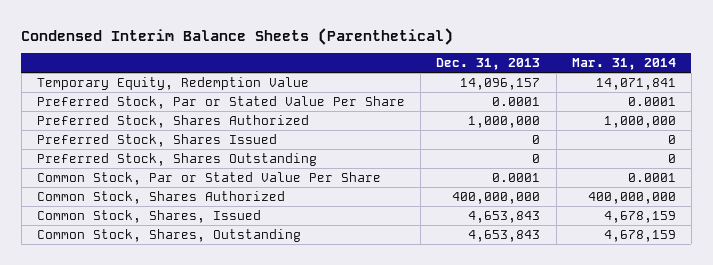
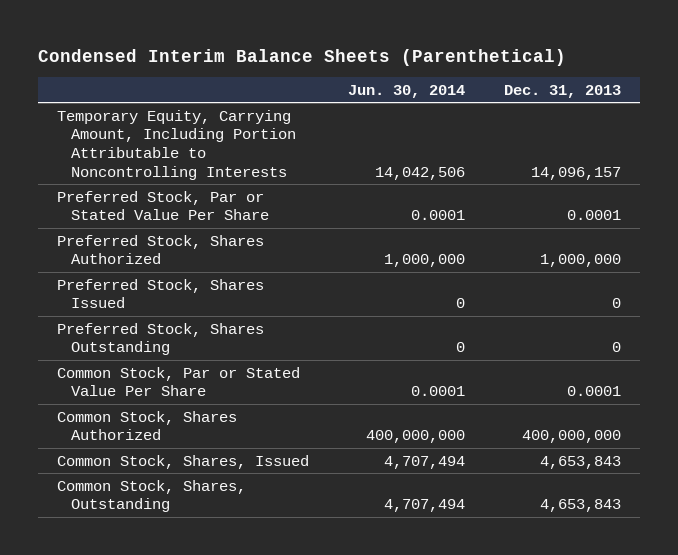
[571,58,676,71] Mar. 31, 2014 -> none
none -> [348,84,466,98] Jun. 30, 2014
[37,76,310,90] Temporary Equity, Redemption Value -> [57,109,297,180] Temporary Equity, Carrying Amount, Including Portion Attributable to Noncontrolling Interests

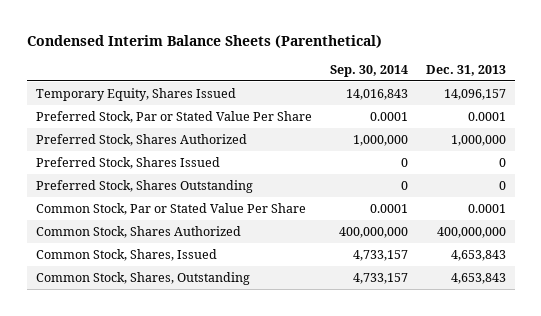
[348,84,466,98] Jun. 30, 2014 -> none
none -> [329,65,408,78] Sep. 30, 2014
[57,109,297,180] Temporary Equity, Carrying Amount, Including Portion Attributable to Noncontrolling Interests -> [35,87,236,101] Temporary Equity, Shares Issued

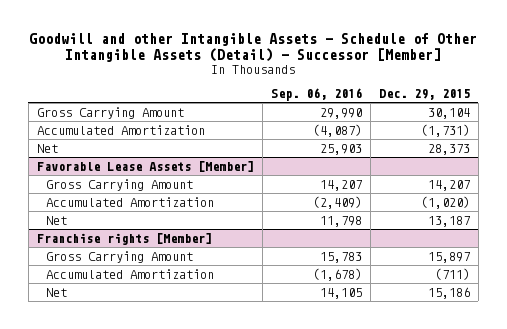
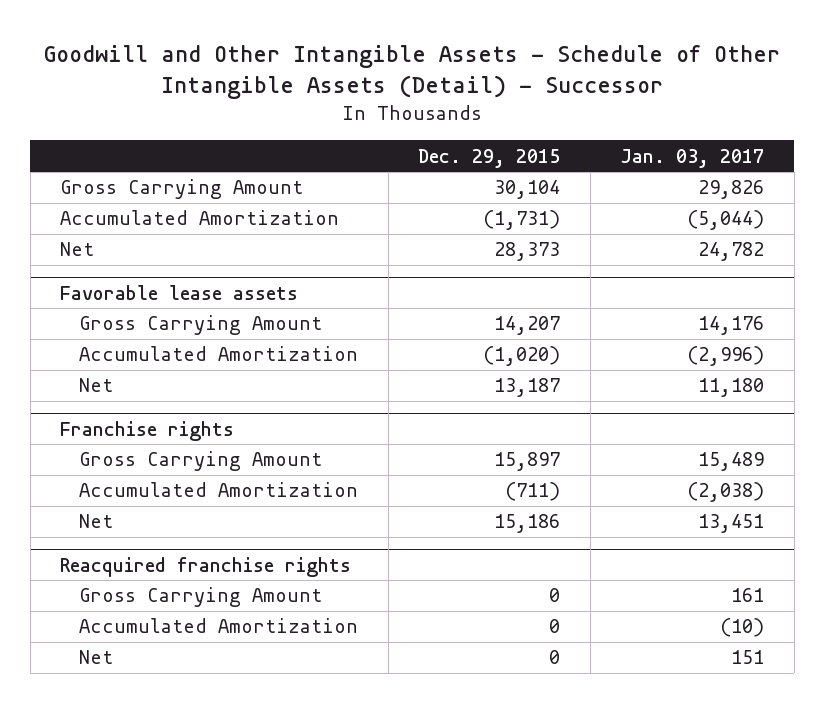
[29,33,478,63] Goodwill and other Intangible Assets - Schedule of Other Intangible Assets (Detail) - Successor [Member] -> [43,44,781,100] Goodwill and Other Intangible Assets - Schedule of Other Intangible Assets (Detail) - Successor
[270,88,362,102] Sep. 06, 2016 -> none
none -> [620,148,765,168] Jan. 03, 2017
[36,160,254,172] Favorable Lease Assets [Member] -> [60,284,299,300] Favorable lease assets
[36,232,212,245] Franchise rights [Member] -> [60,420,235,441] Franchise rights
none -> [60,556,352,577] Reacquired franchise rights
none -> [78,587,322,608] Gross Carrying Amount
none -> [78,618,358,634] Accumulated Amortization
none -> [78,650,113,665] Net

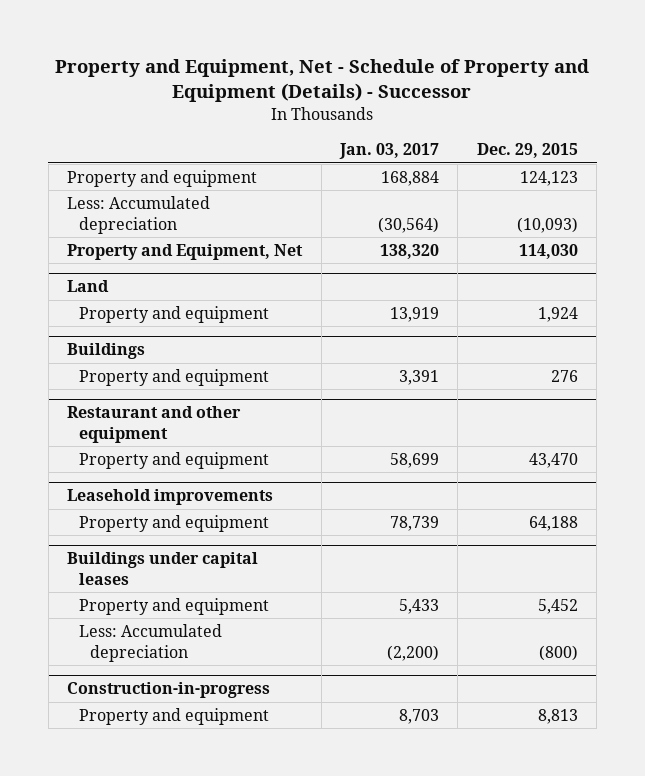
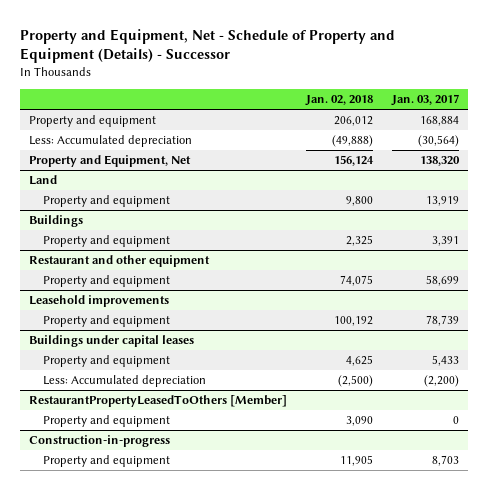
[476,143,578,159] Dec. 29, 2015 -> none
none -> [304,95,373,107] Jan. 02, 2018
none -> [29,395,288,408] RestaurantPropertyLeasedToOthers [Member]
none -> [43,415,171,428] Property and equipment

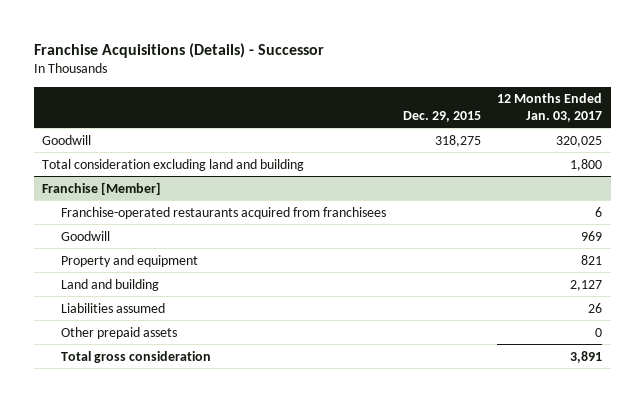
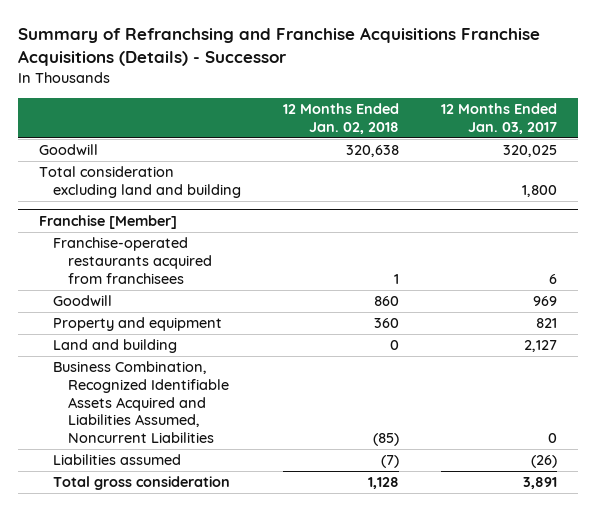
[33,42,324,58] Franchise Acquisitions (Details) - Successor -> [17,27,540,67] Summary of Refranchsing and Franchise Acquisitions Franchise Acquisitions (Details) - Successor
[402,110,481,122] Dec. 29, 2015 -> none
none -> [283,103,400,134] 12 Months Ended Jan. 02, 2018
[61,326,178,339] Other prepaid assets -> none
none -> [53,361,229,443] Business Combination, Recognized Identifiable Assets Acquired and Liabilities Assumed, Noncurrent Liabilities
[588,302,603,313] 26 -> [531,455,558,469] (26)

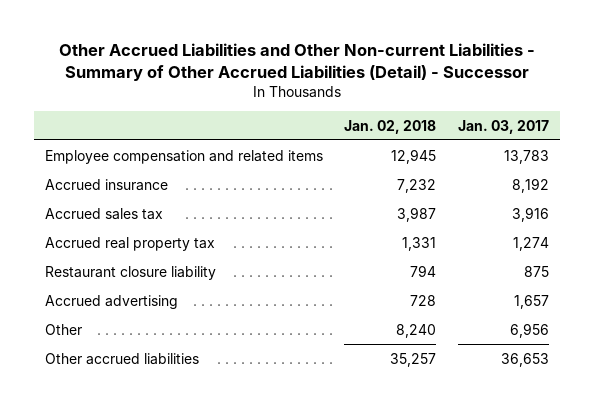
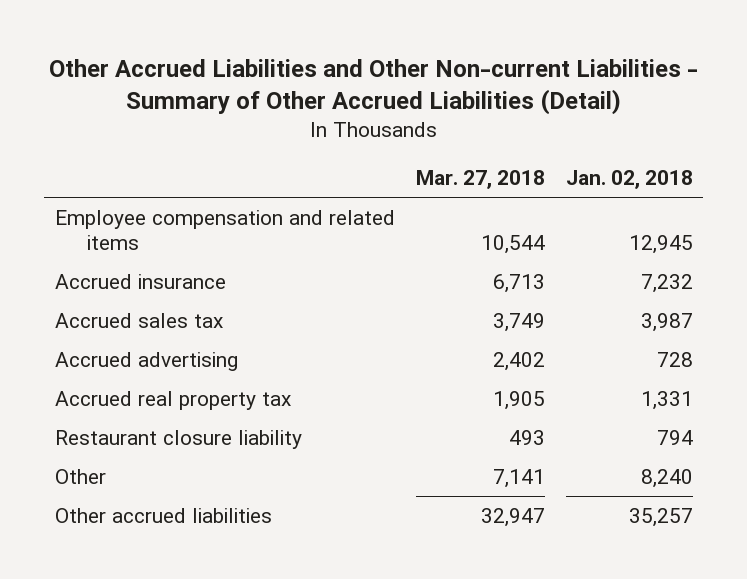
[58,42,535,81] Other Accrued Liabilities and Other Non-current Liabilities - Summary of Other Accrued Liabilities (Detail) - Successor -> [48,58,698,115] Other Accrued Liabilities and Other Non-current Liabilities - Summary of Other Accrued Liabilities (Detail)
[458,119,550,134] Jan. 03, 2017 -> none
none -> [415,170,545,190] Mar. 27, 2018
[44,294,178,309] Accrued advertising -> [54,352,238,372] Accrued advertising

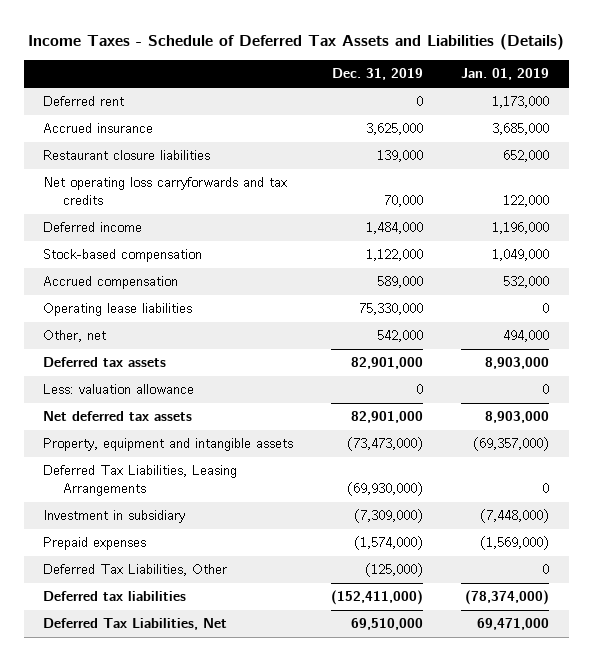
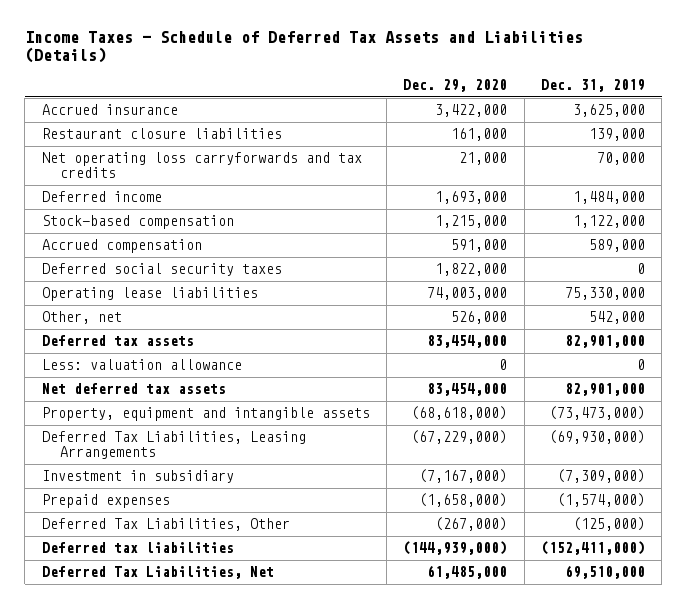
[461,68,550,81] Jan. 01, 2019 -> none
none -> [403,78,508,92] Dec. 29, 2020
[43,96,125,107] Deferred rent -> none
none -> [41,263,282,277] Deferred social security taxes

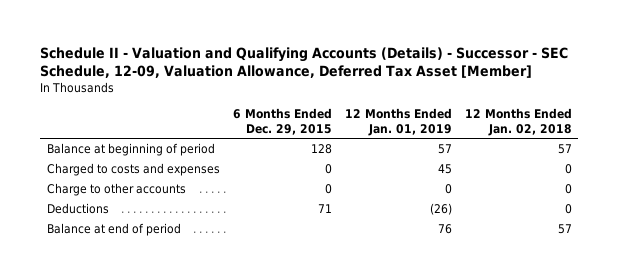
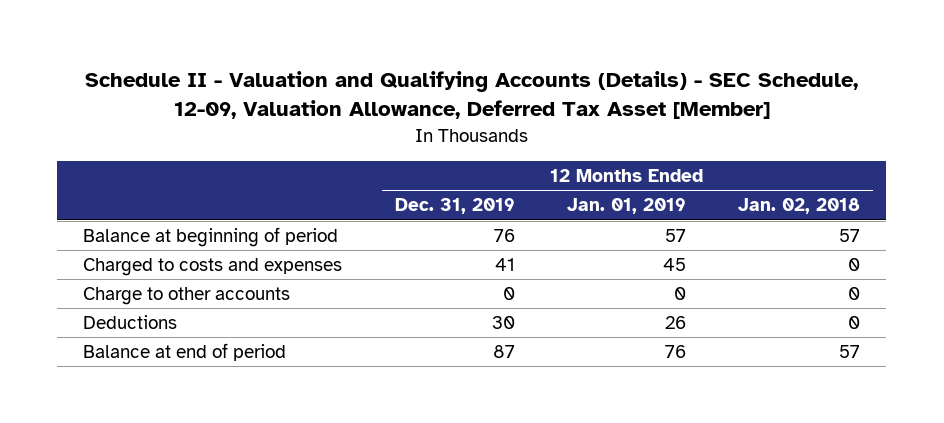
[40,47,569,79] Schedule II - Valuation and Qualifying Accounts (Details) - Successor - SEC Schedule, 12-09, Valuation Allowance, Deferred Tax Asset [Member] -> [84,70,858,120] Schedule II - Valuation and Qualifying Accounts (Details) - SEC Schedule, 12-09, Valuation Allowance, Deferred Tax Asset [Member]
[232,108,332,135] 6 Months Ended Dec. 29, 2015 -> none
none -> [394,198,515,215] Dec. 31, 2019
[429,203,452,216] (26) -> [664,316,686,330] 26

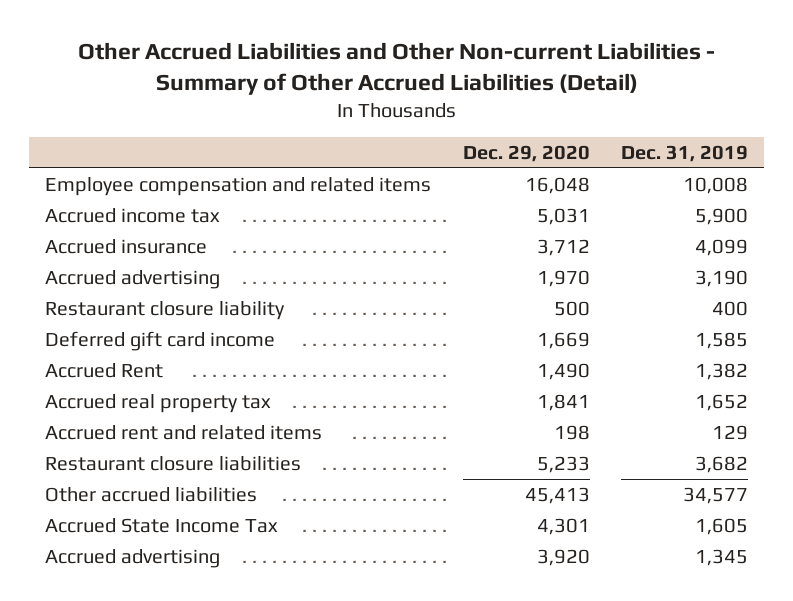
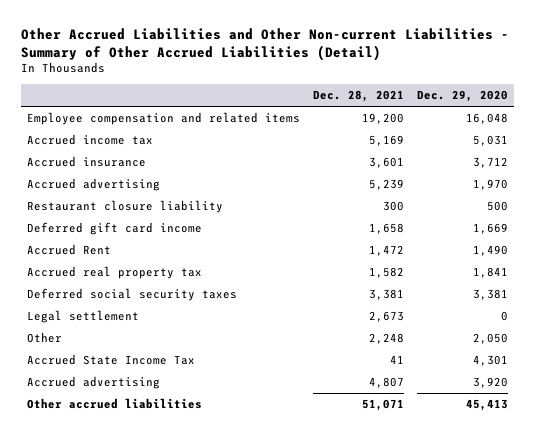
[621,144,749,162] Dec. 31, 2019 -> none
none -> [312,90,404,103] Dec. 28, 2021
[44,424,322,440] Accrued rent and related items -> none
[44,455,301,471] Restaurant closure liabilities -> none
none -> [26,288,237,302] Deferred social security taxes
none -> [26,310,139,324] Legal settlement
none -> [26,332,62,344] Other
[44,486,257,502] Other accrued liabilities -> [26,398,202,410] Other accrued liabilities

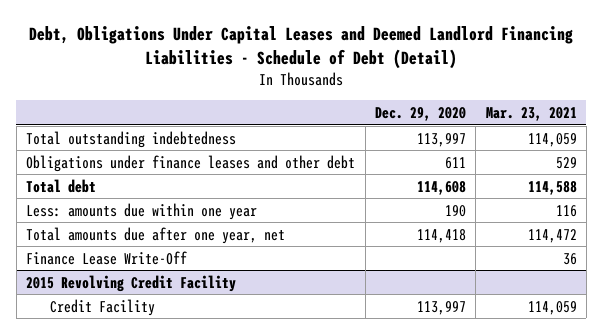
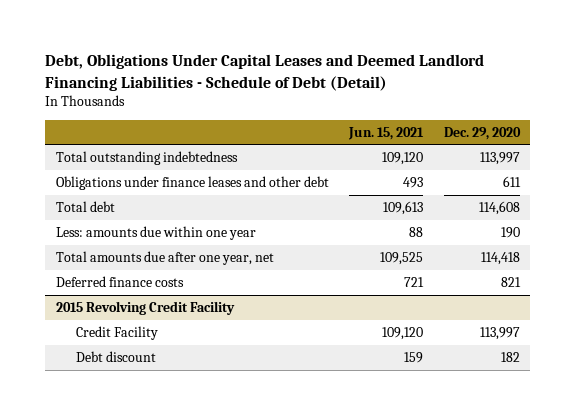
[485,107,577,122] Mar. 23, 2021 -> none
none -> [348,126,425,140] Jun. 15, 2021
[26,250,188,265] Finance Lease Write-Off -> none
none -> [55,275,184,287] Deferred finance costs
none -> [76,350,157,362] Debt discount

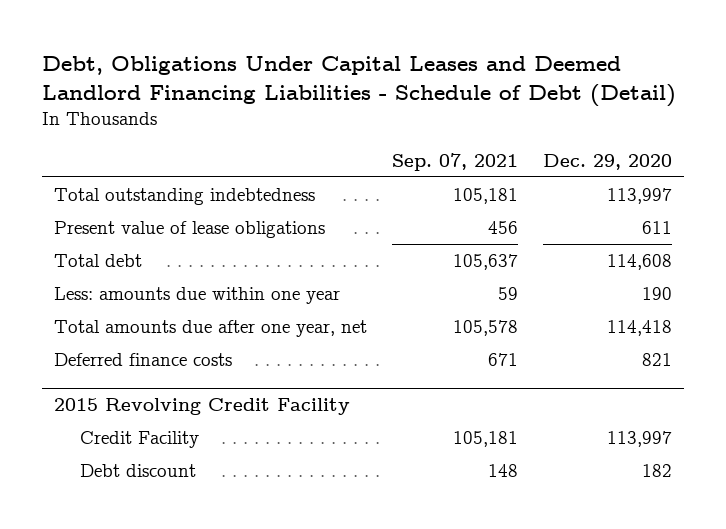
[348,126,425,140] Jun. 15, 2021 -> none
none -> [391,152,518,171] Sep. 07, 2021
[55,175,329,190] Obligations under finance leases and other debt -> [54,220,326,238] Present value of lease obligations

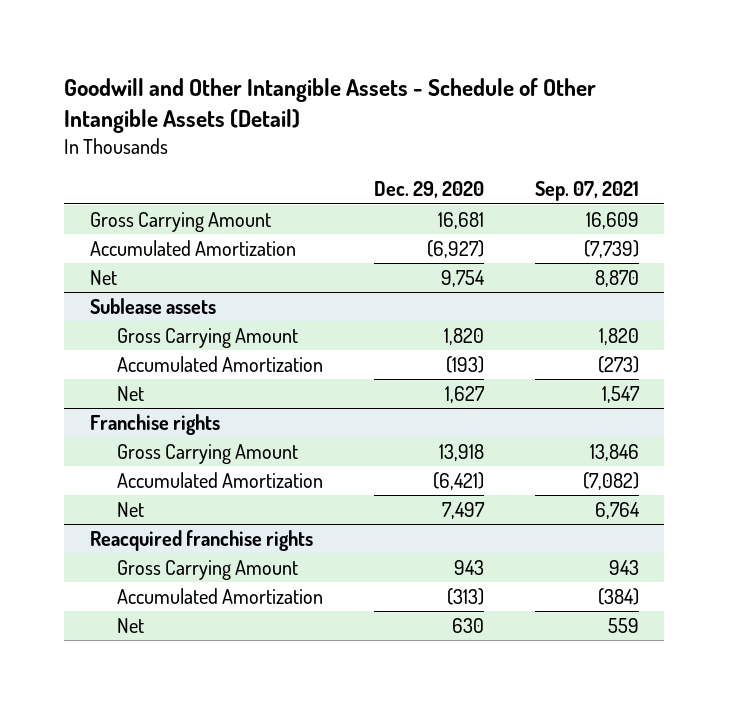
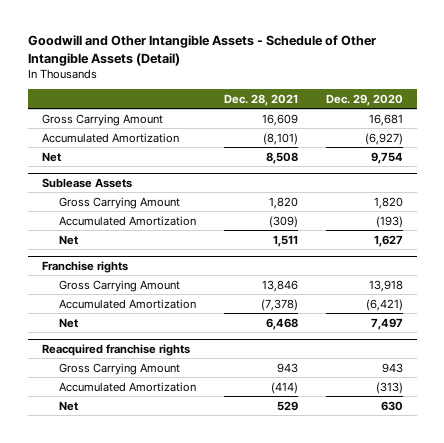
[534,181,639,202] Sep. 07, 2021 -> none
none -> [223,93,298,106] Dec. 28, 2021
[89,297,216,314] Sublease assets -> [41,177,132,188] Sublease Assets

